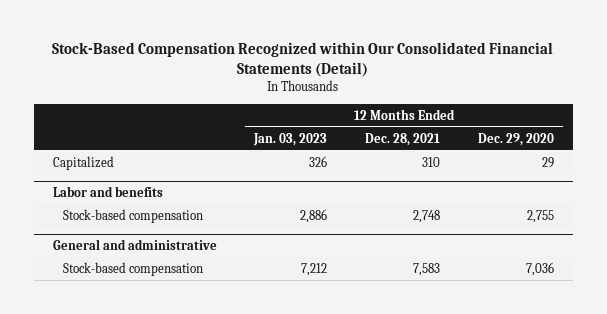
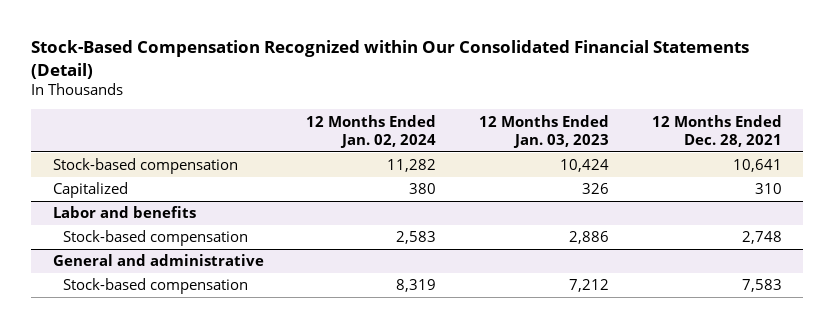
[477,132,554,146] Dec. 29, 2020 -> none
none -> [306,114,437,148] 12 Months Ended Jan. 02, 2024
none -> [52,158,238,175] Stock-based compensation

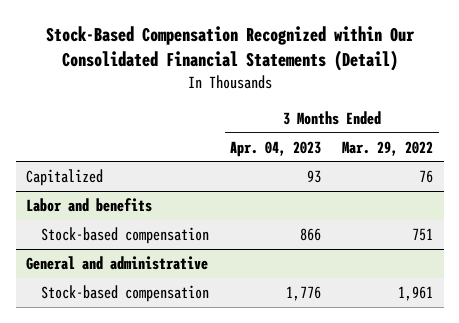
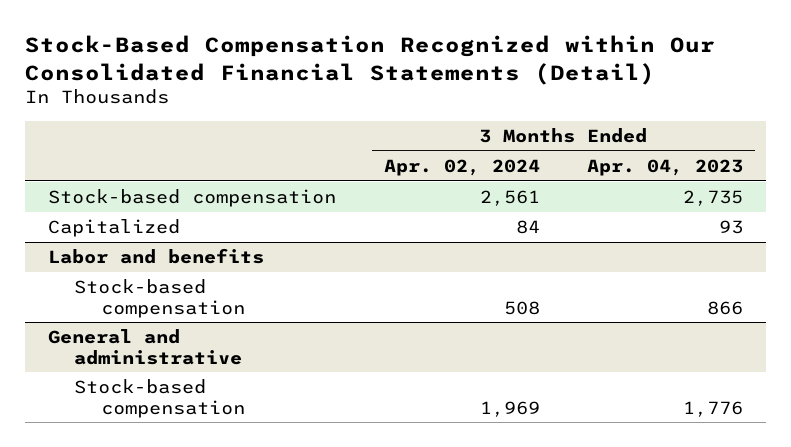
[342,140,434,156] Mar. 29, 2022 -> none
none -> [383,158,540,176] Apr. 02, 2024
none -> [48,189,337,208] Stock-based compensation

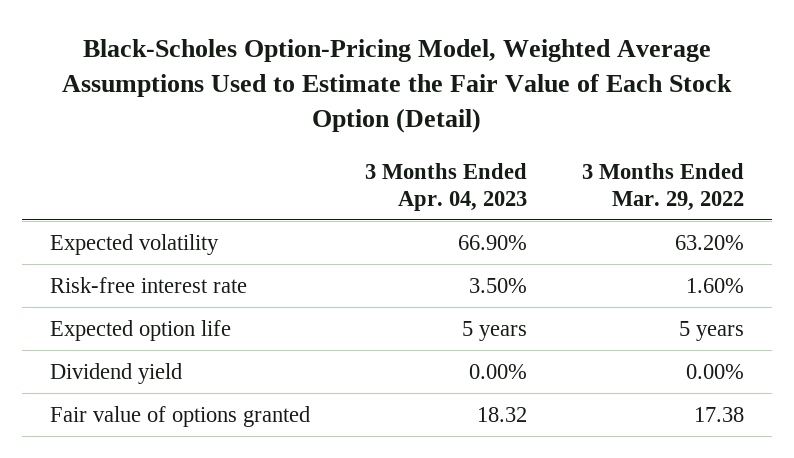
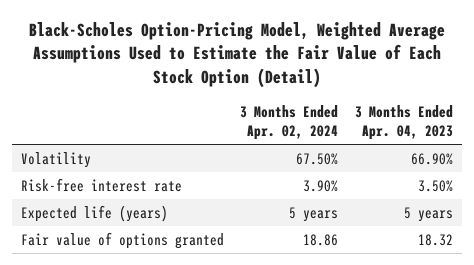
[581,162,744,211] 3 Months Ended Mar. 29, 2022 -> none
none -> [240,104,339,141] 3 Months Ended Apr. 02, 2024
[49,234,219,256] Expected volatility -> [20,151,91,168] Volatility
[49,363,182,385] Dividend yield -> none
[49,320,231,342] Expected option life -> [20,204,168,222] Expected life (years)

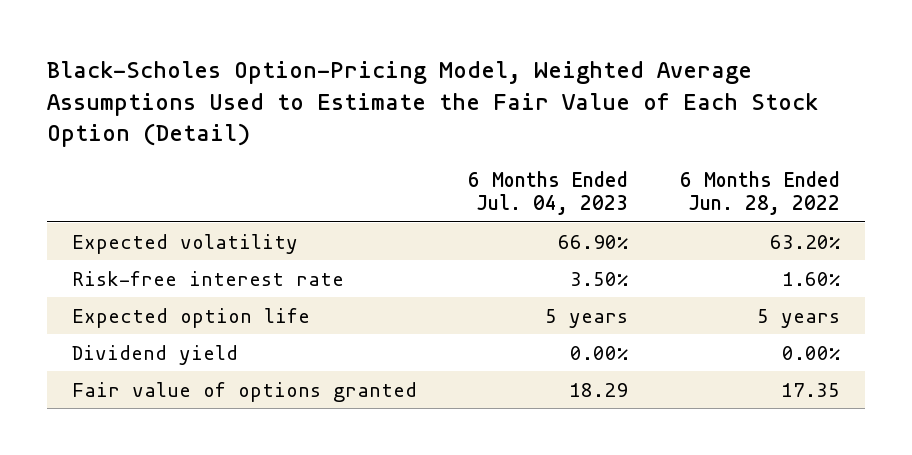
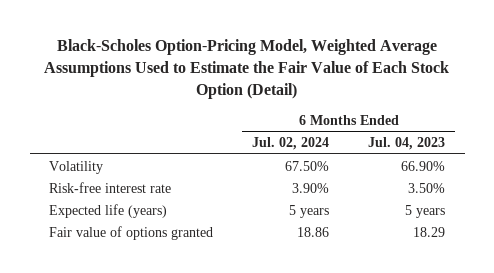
[679,171,840,216] 6 Months Ended Jun. 28, 2022 -> none
none -> [252,137,330,151] Jul. 02, 2024
[72,233,299,254] Expected volatility -> [49,160,104,174] Volatility
[72,344,239,365] Dividend yield -> none
[72,307,311,328] Expected option life -> [49,203,168,218] Expected life (years)

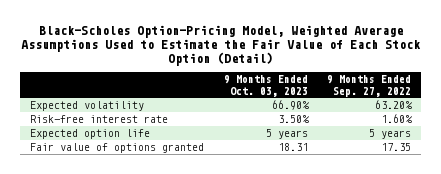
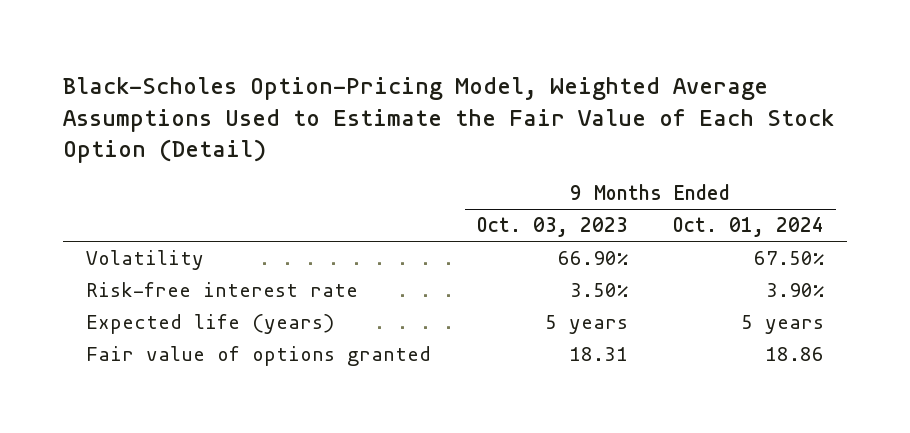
[326,75,411,97] 9 Months Ended Sep. 27, 2022 -> none
none -> [673,217,825,238] Oct. 01, 2024
[30,100,145,111] Expected volatility -> [85,249,204,270] Volatility
[30,128,151,139] Expected option life -> [85,313,334,334] Expected life (years)

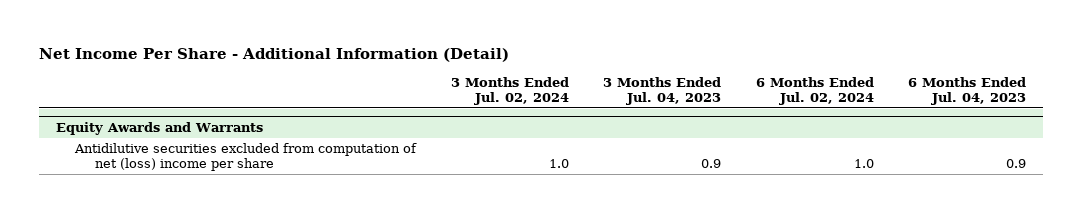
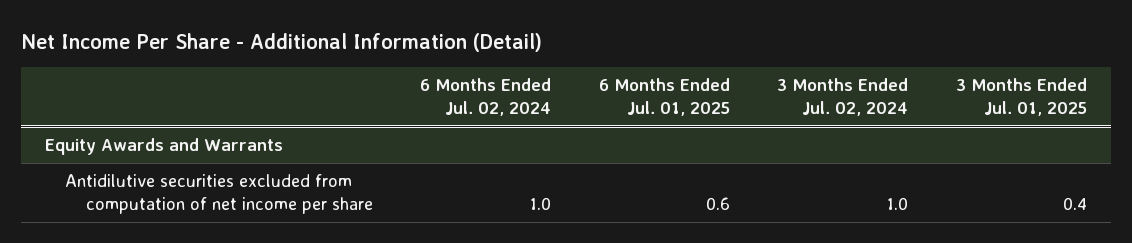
[603,77,722,106] 3 Months Ended Jul. 04, 2023 -> none
[907,77,1026,106] 6 Months Ended Jul. 04, 2023 -> none
none -> [598,78,730,116] 6 Months Ended Jul. 01, 2025
none -> [956,78,1088,116] 3 Months Ended Jul. 01, 2025
[74,143,418,172] Antidilutive securities excluded from computation of net (loss) income per share -> [65,174,373,214] Antidilutive securities excluded from computation of net income per share

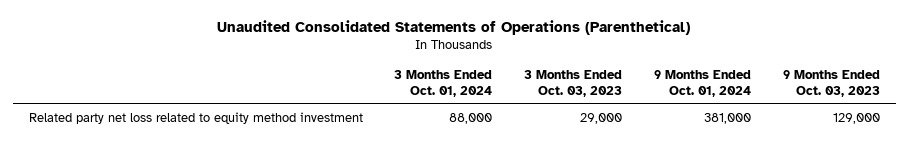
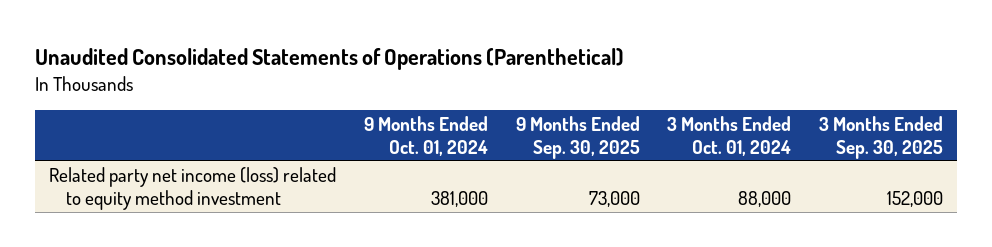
[524,70,623,98] 3 Months Ended Oct. 03, 2023 -> none
[782,70,880,98] 9 Months Ended Oct. 03, 2023 -> none
none -> [515,115,640,159] 9 Months Ended Sep. 30, 2025
none -> [819,115,944,159] 3 Months Ended Sep. 30, 2025
[28,112,363,125] Related party net loss related to equity method investment -> [48,166,336,210] Related party net income (loss) related to equity method investment

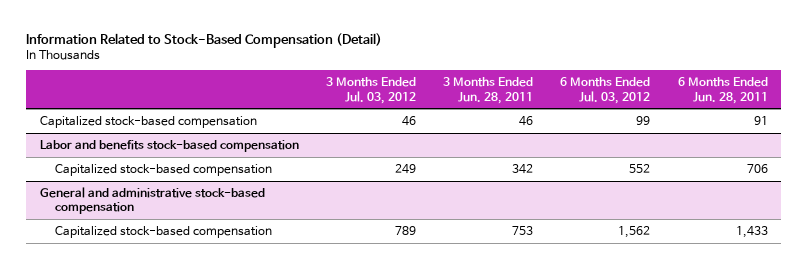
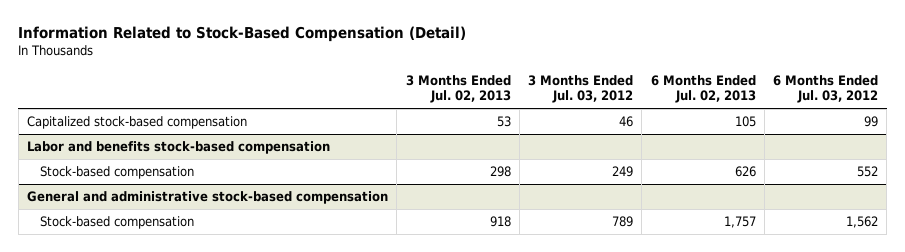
[443,77,534,104] 3 Months Ended Jun. 28, 2011 -> none
[677,77,768,104] 6 Months Ended Jun. 28, 2011 -> none
none -> [405,75,511,104] 3 Months Ended Jul. 02, 2013
none -> [650,75,756,104] 6 Months Ended Jul. 02, 2013
[54,163,272,176] Capitalized stock-based compensation -> [39,165,194,179] Stock-based compensation
[54,225,272,238] Capitalized stock-based compensation -> [39,215,194,229] Stock-based compensation

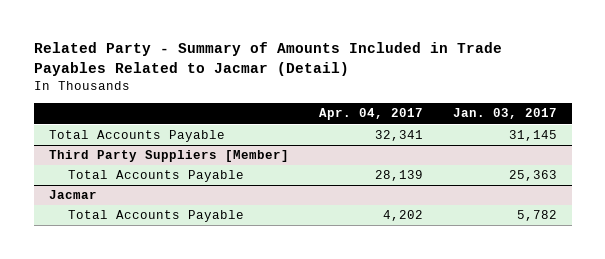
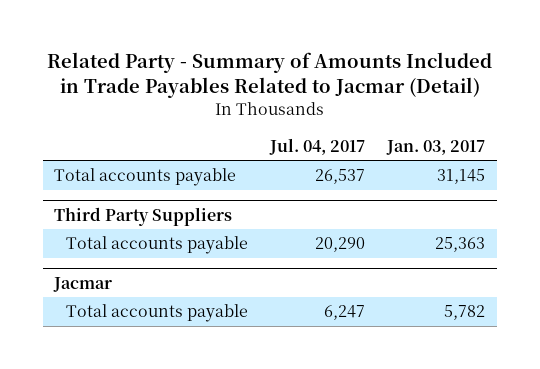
[318,108,423,121] Apr. 04, 2017 -> none
none -> [269,137,366,155] Jul. 04, 2017
[48,130,225,143] Total Accounts Payable -> [54,168,237,187] Total accounts payable
[48,150,289,163] Third Party Suppliers [Member] -> [54,206,233,226] Third Party Suppliers
[68,170,245,183] Total Accounts Payable -> [65,236,248,255] Total accounts payable
[68,210,245,223] Total Accounts Payable -> [65,304,248,323] Total accounts payable

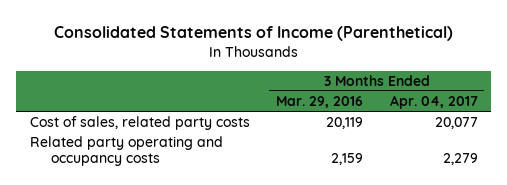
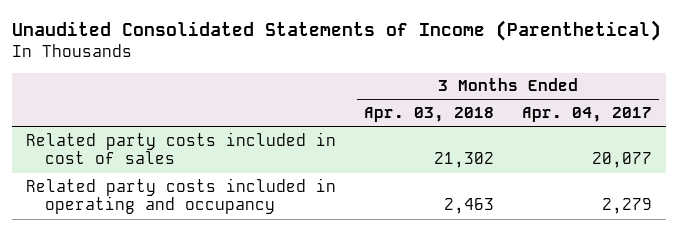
[53,26,453,42] Consolidated Statements of Income (Parenthetical) -> [12,20,662,42] Unaudited Consolidated Statements of Income (Parenthetical)
[276,96,364,109] Mar. 29, 2016 -> none
none -> [364,107,495,123] Apr. 03, 2018
[29,116,250,131] Cost of sales, related party costs -> [26,131,337,165] Related party costs included in cost of sales
[29,136,223,167] Related party operating and occupancy costs -> [26,177,337,215] Related party costs included in operating and occupancy

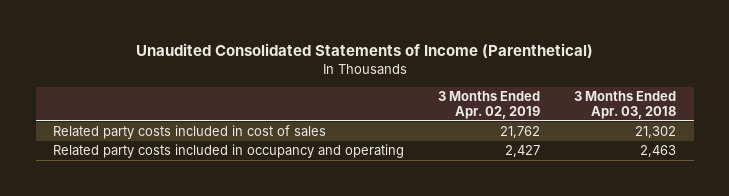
[522,107,653,123] Apr. 04, 2017 -> none
none -> [438,90,541,120] 3 Months Ended Apr. 02, 2019
[26,177,337,215] Related party costs included in operating and occupancy -> [52,144,404,159] Related party costs included in occupancy and operating

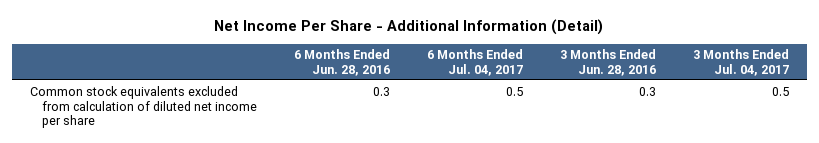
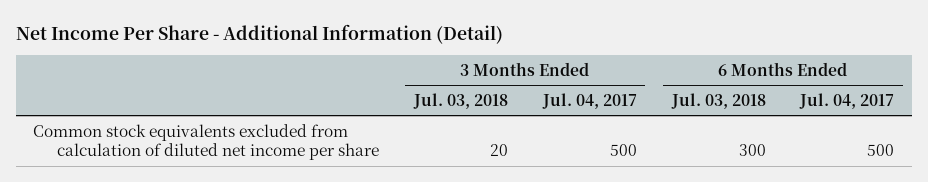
[293,48,390,76] 6 Months Ended Jun. 28, 2016 -> none
[559,48,656,76] 3 Months Ended Jun. 28, 2016 -> none
none -> [412,92,508,109] Jul. 03, 2018
none -> [670,92,766,109] Jul. 03, 2018
[505,87,523,97] 0.5 -> [867,144,895,157] 500
[771,87,789,97] 0.5 -> [609,144,637,157] 500

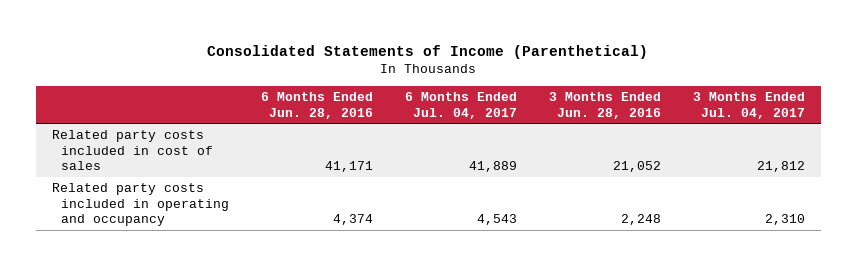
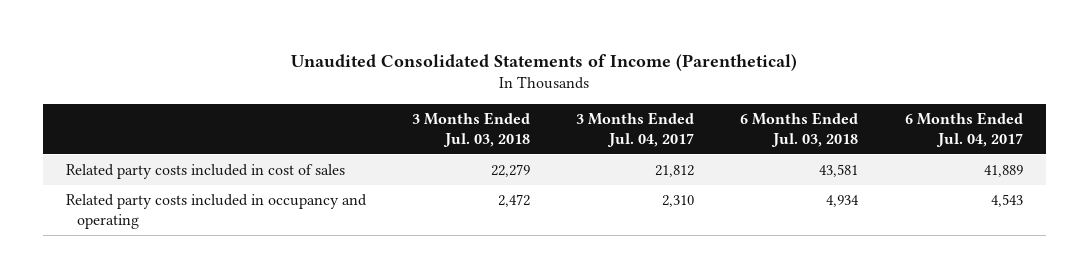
[207,44,649,59] Consolidated Statements of Income (Parenthetical) -> [291,54,798,72] Unaudited Consolidated Statements of Income (Parenthetical)
[260,92,373,119] 6 Months Ended Jun. 28, 2016 -> none
[549,92,662,119] 3 Months Ended Jun. 28, 2016 -> none
none -> [411,112,530,147] 3 Months Ended Jul. 03, 2018
none -> [740,112,859,147] 6 Months Ended Jul. 03, 2018
[51,183,229,227] Related party costs included in operating and occupancy -> [65,194,367,229] Related party costs included in occupancy and operating

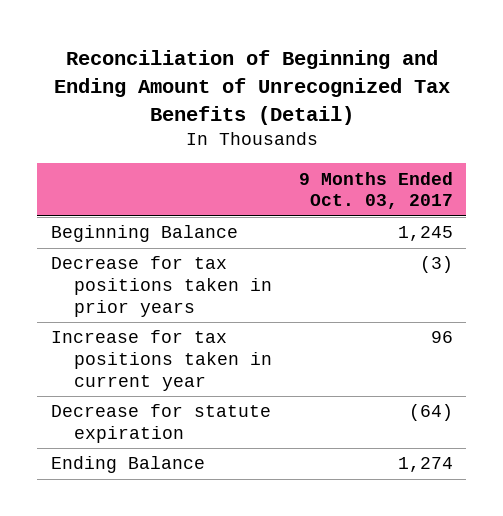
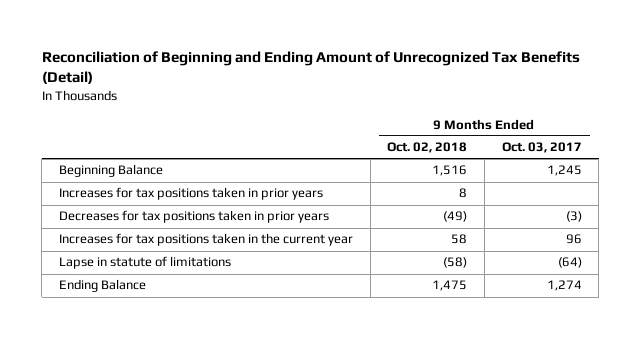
none -> [387,142,468,154] Oct. 02, 2018
none -> [58,187,323,201] Increases for tax positions taken in prior years
[50,256,272,317] Decrease for tax positions taken in prior years -> [58,210,329,224] Decreases for tax positions taken in prior years
[50,330,272,391] Increase for tax positions taken in current year -> [58,233,353,247] Increases for tax positions taken in the current year
[50,404,271,443] Decrease for statute expiration -> [58,256,231,270] Lapse in statute of limitations

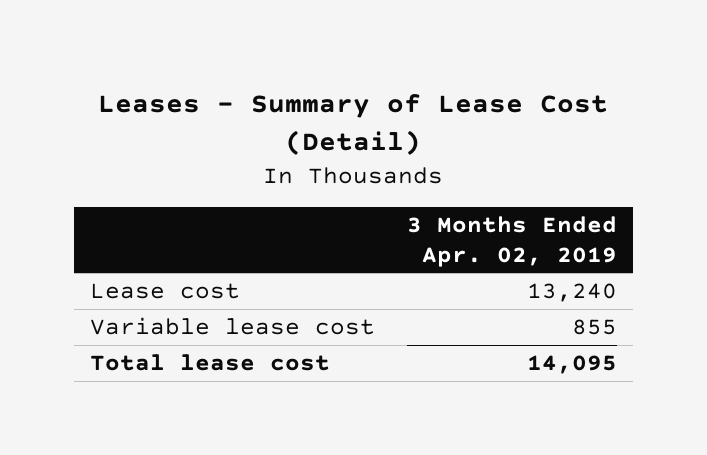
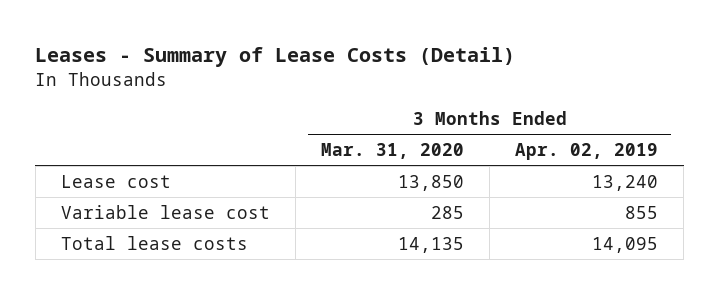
[98,93,609,155] Leases - Summary of Lease Cost (Detail) -> [35,47,516,68] Leases - Summary of Lease Costs (Detail)
none -> [321,143,465,160] Mar. 31, 2020
[89,354,330,372] Total lease cost -> [60,235,248,250] Total lease costs

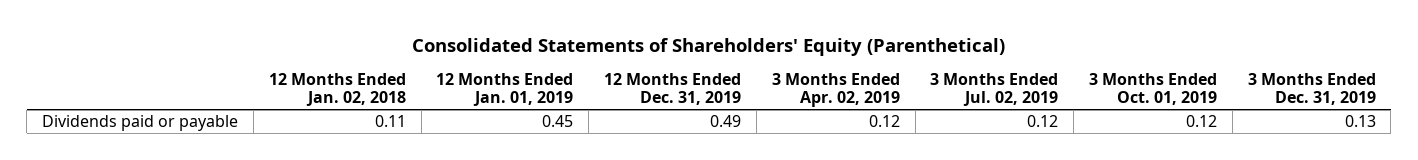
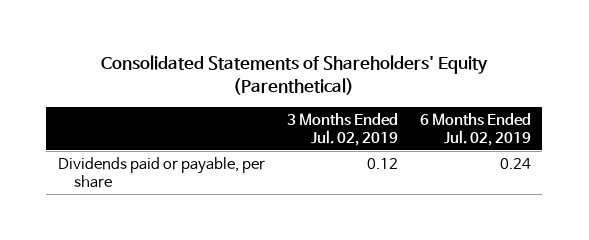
[268,72,406,107] 12 Months Ended Jan. 02, 2018 -> none
[436,72,574,107] 12 Months Ended Jan. 01, 2019 -> none
[604,72,742,106] 12 Months Ended Dec. 31, 2019 -> none
[771,72,900,108] 3 Months Ended Apr. 02, 2019 -> none
[1088,72,1217,106] 3 Months Ended Oct. 01, 2019 -> none
[1247,72,1376,106] 3 Months Ended Dec. 31, 2019 -> none
none -> [420,112,532,146] 6 Months Ended Jul. 02, 2019
[42,115,239,132] Dividends paid or payable -> [57,156,265,188] Dividends paid or payable, per share

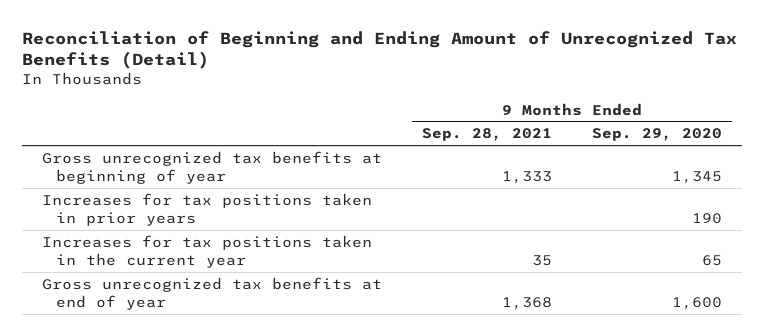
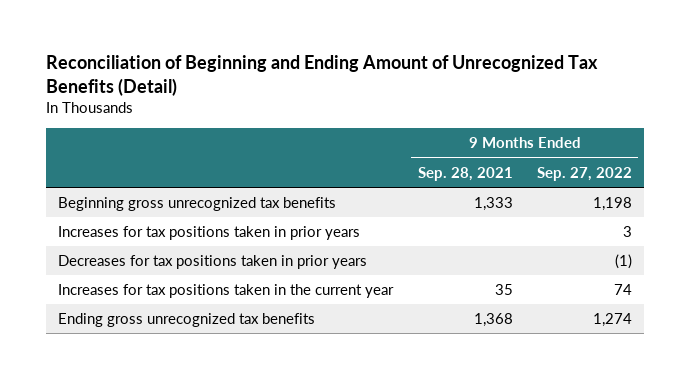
[591,128,722,142] Sep. 29, 2020 -> none
none -> [537,166,633,181] Sep. 27, 2022
[41,150,382,184] Gross unrecognized tax benefits at beginning of year -> [58,197,337,212] Beginning gross unrecognized tax benefits
none -> [58,255,368,270] Decreases for tax positions taken in prior years
[41,276,382,310] Gross unrecognized tax benefits at end of year -> [58,313,316,328] Ending gross unrecognized tax benefits

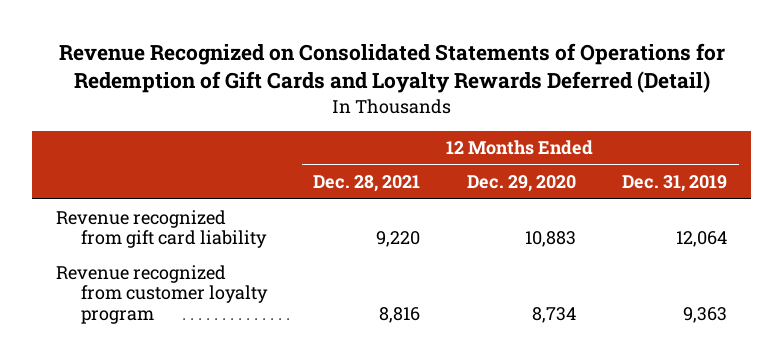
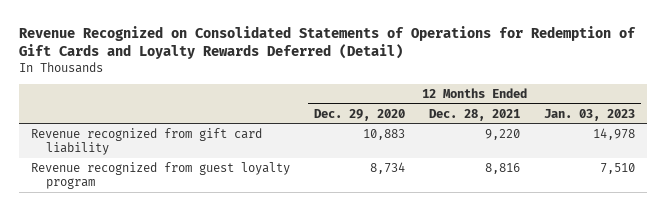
[622,175,728,193] Dec. 31, 2019 -> none
none -> [544,108,636,121] Jan. 03, 2023
[55,264,268,325] Revenue recognized from customer loyalty program -> [31,162,291,189] Revenue recognized from guest loyalty program

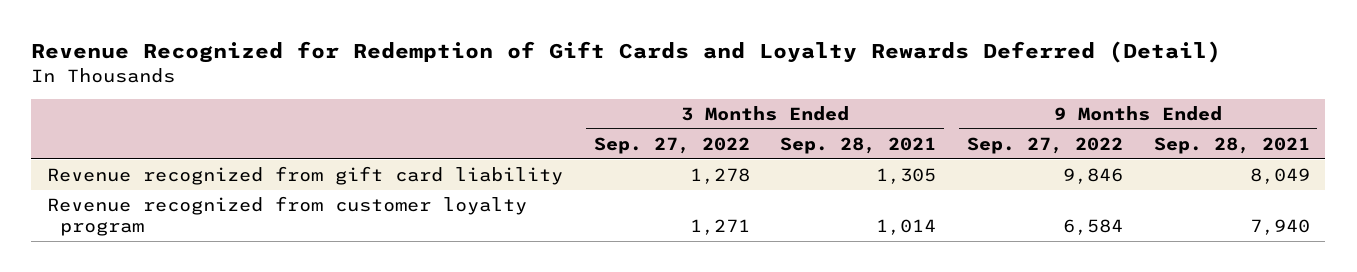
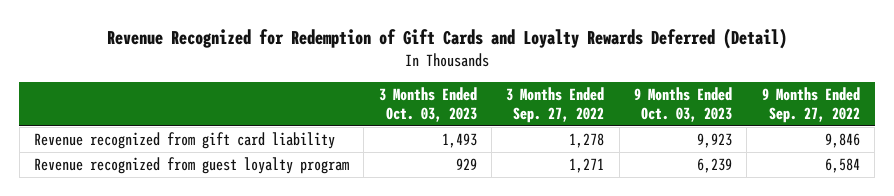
[780,136,937,154] Sep. 28, 2021 -> none
[1153,136,1310,154] Sep. 28, 2021 -> none
none -> [378,86,477,122] 3 Months Ended Oct. 03, 2023
none -> [634,86,733,122] 9 Months Ended Oct. 03, 2023
[46,195,527,236] Revenue recognized from customer loyalty program -> [34,157,350,175] Revenue recognized from guest loyalty program

